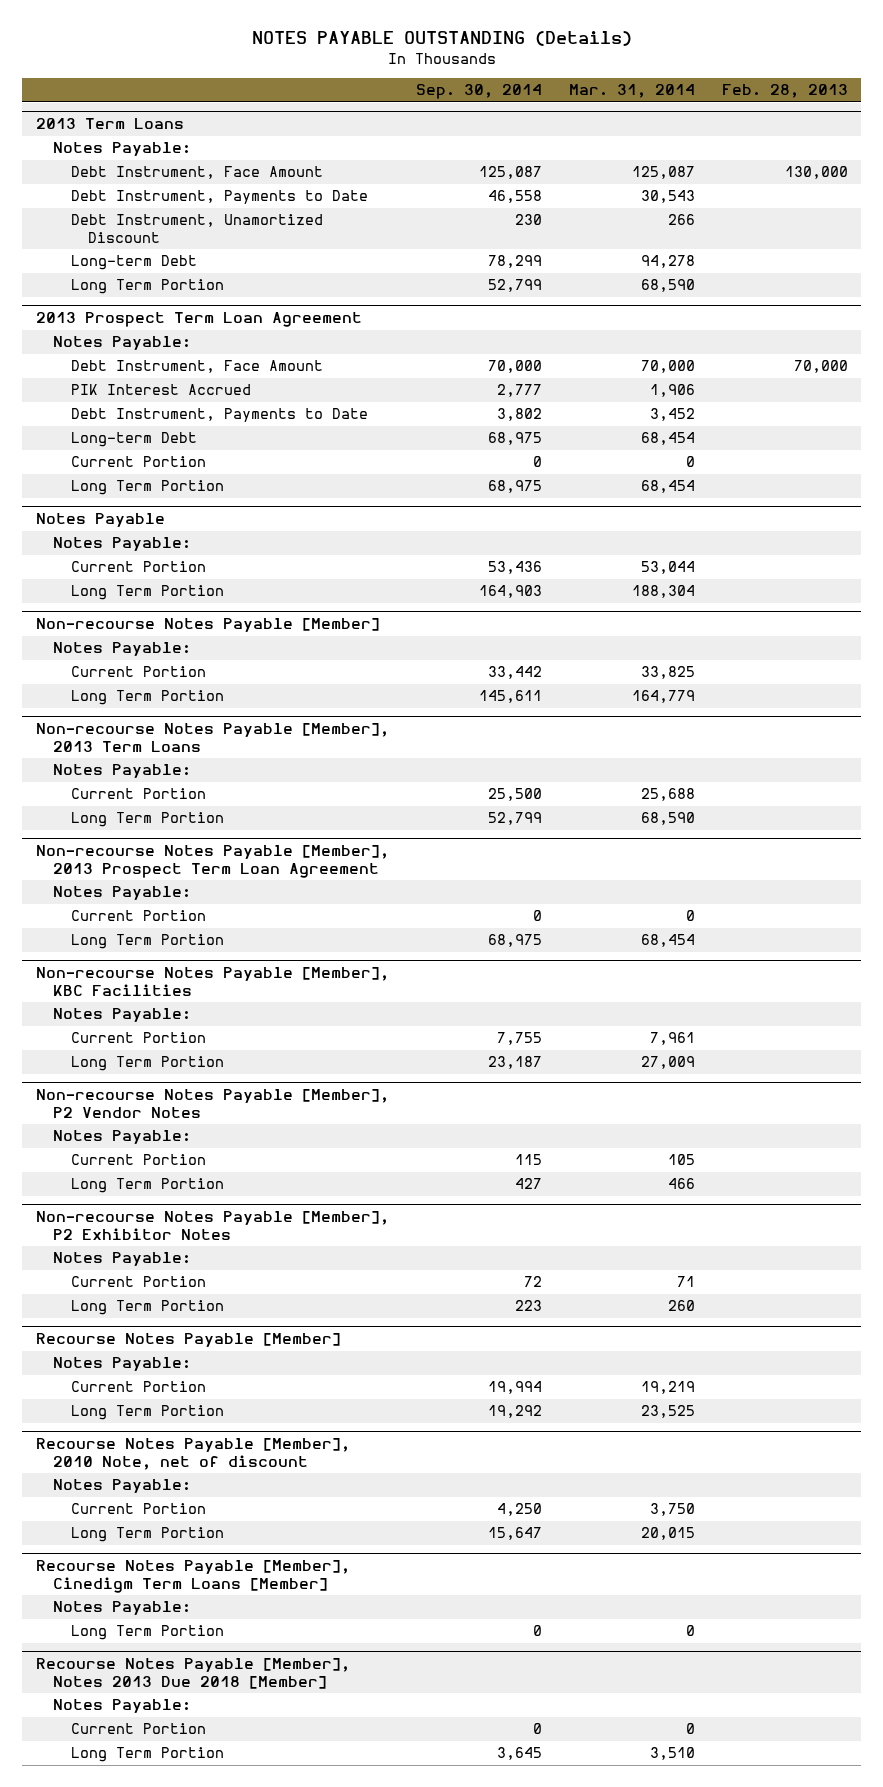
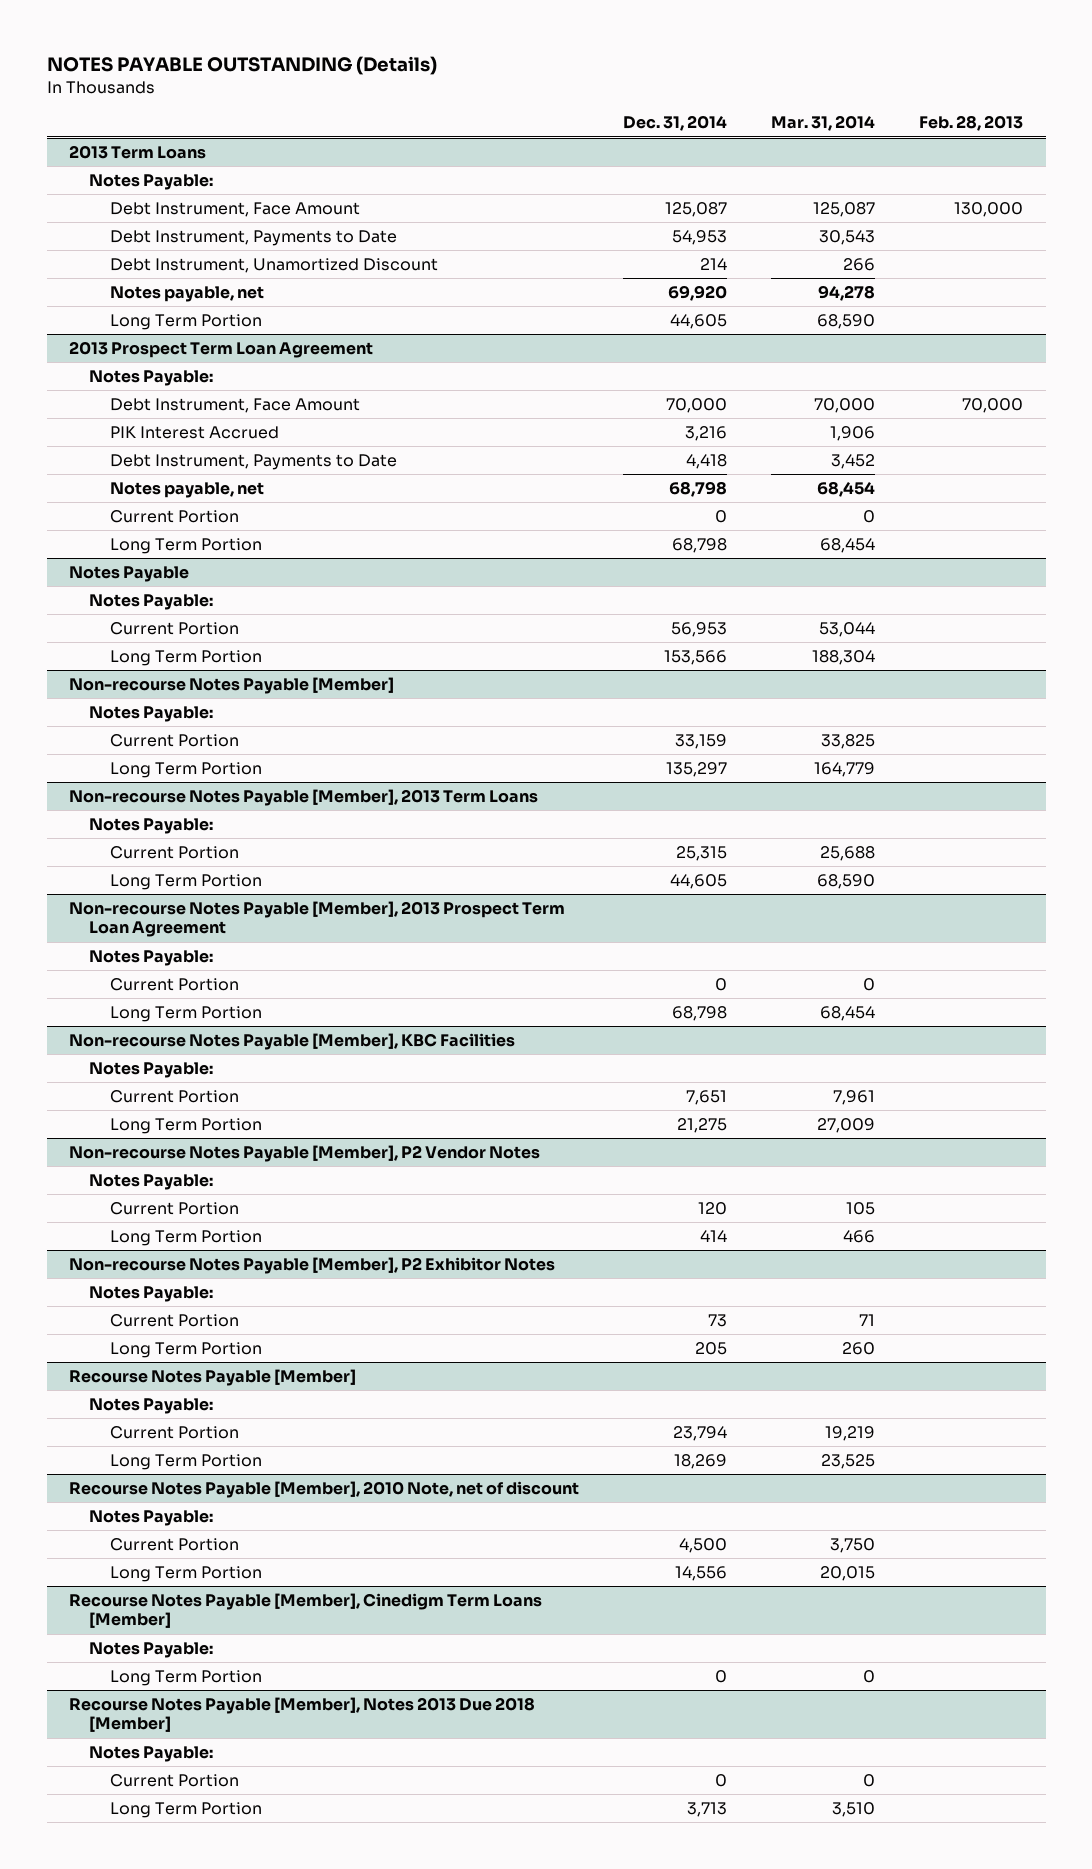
[415,84,542,100] Sep. 30, 2014 -> none
none -> [622,115,727,132] Dec. 31, 2014
[70,255,197,271] Long-term Debt -> [110,285,265,302] Notes payable, net
[70,432,197,448] Long-term Debt -> [110,481,265,498] Notes payable, net

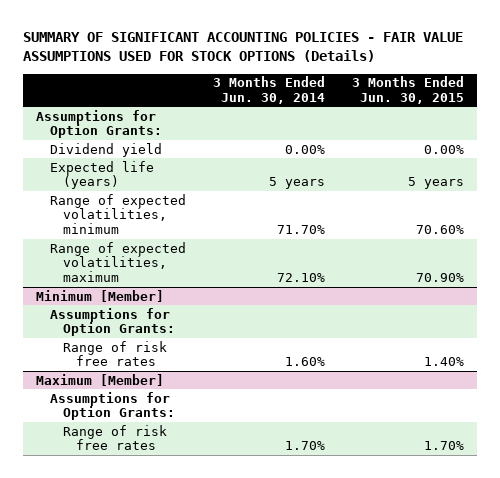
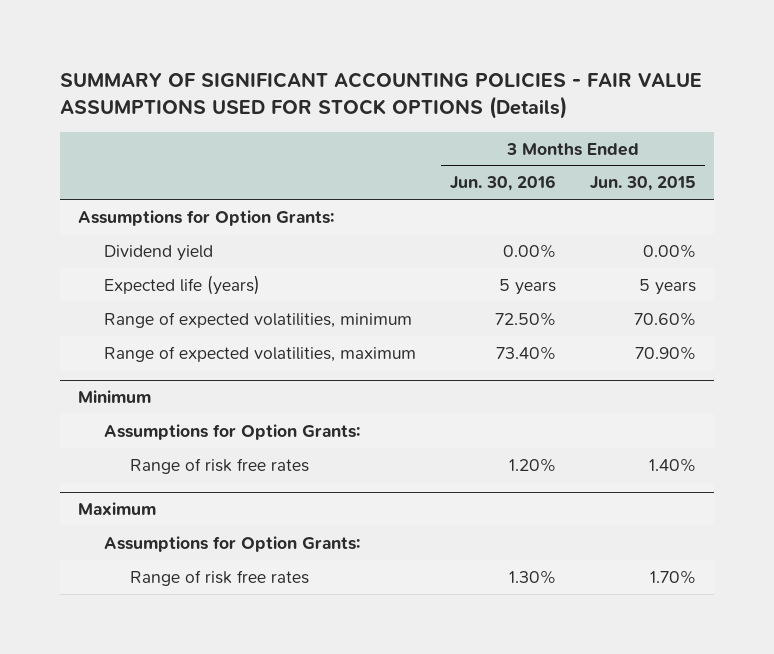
[212,76,325,104] 3 Months Ended Jun. 30, 2014 -> none
none -> [449,175,556,192] Jun. 30, 2016
[36,289,165,302] Minimum [Member] -> [77,390,151,404] Minimum
[36,373,165,386] Maximum [Member] -> [77,502,156,516] Maximum

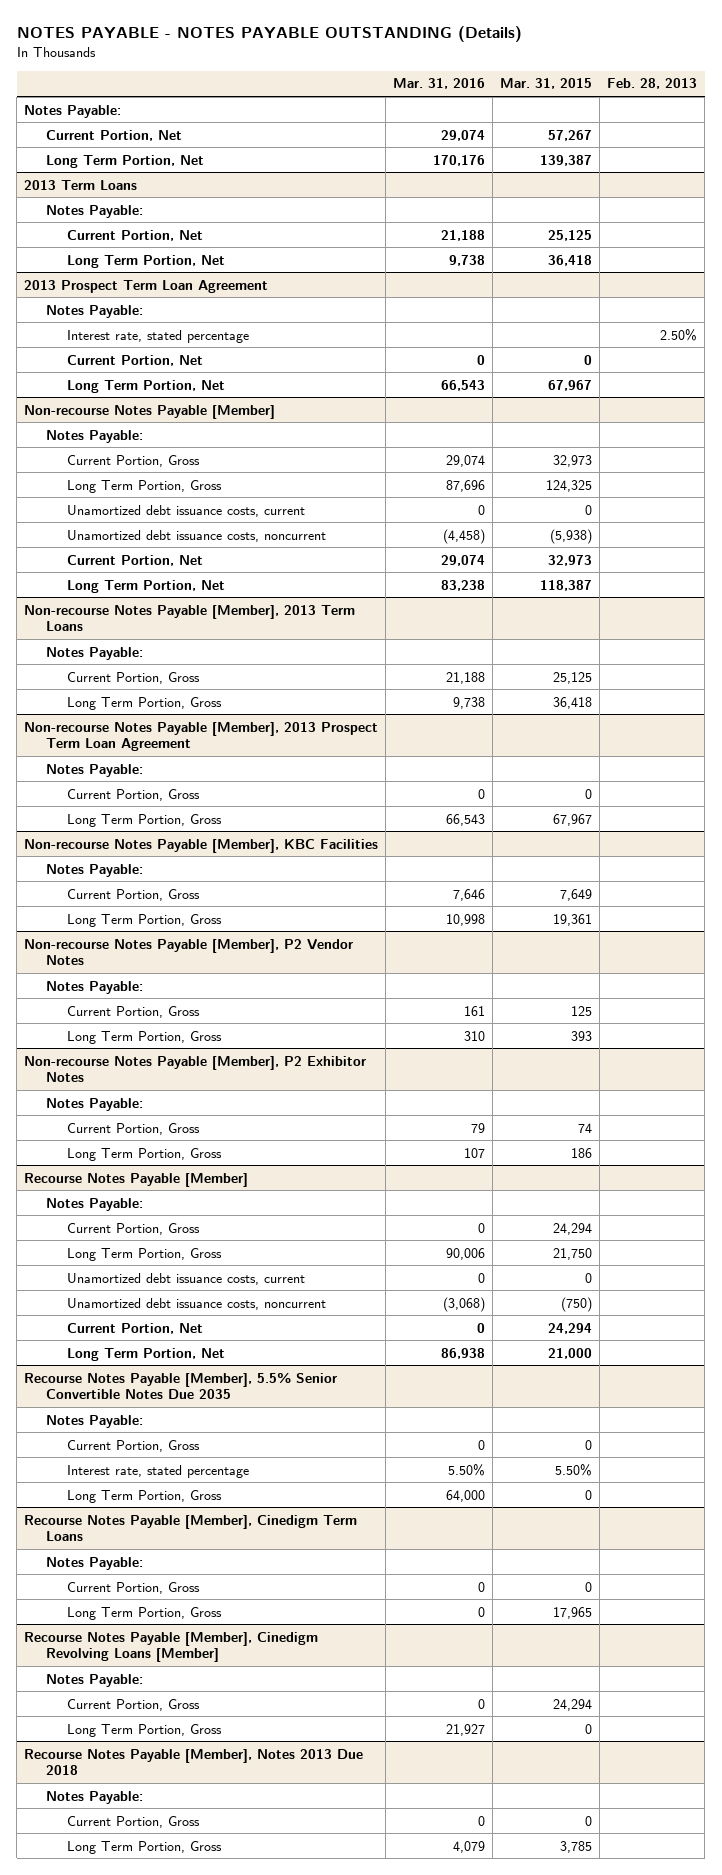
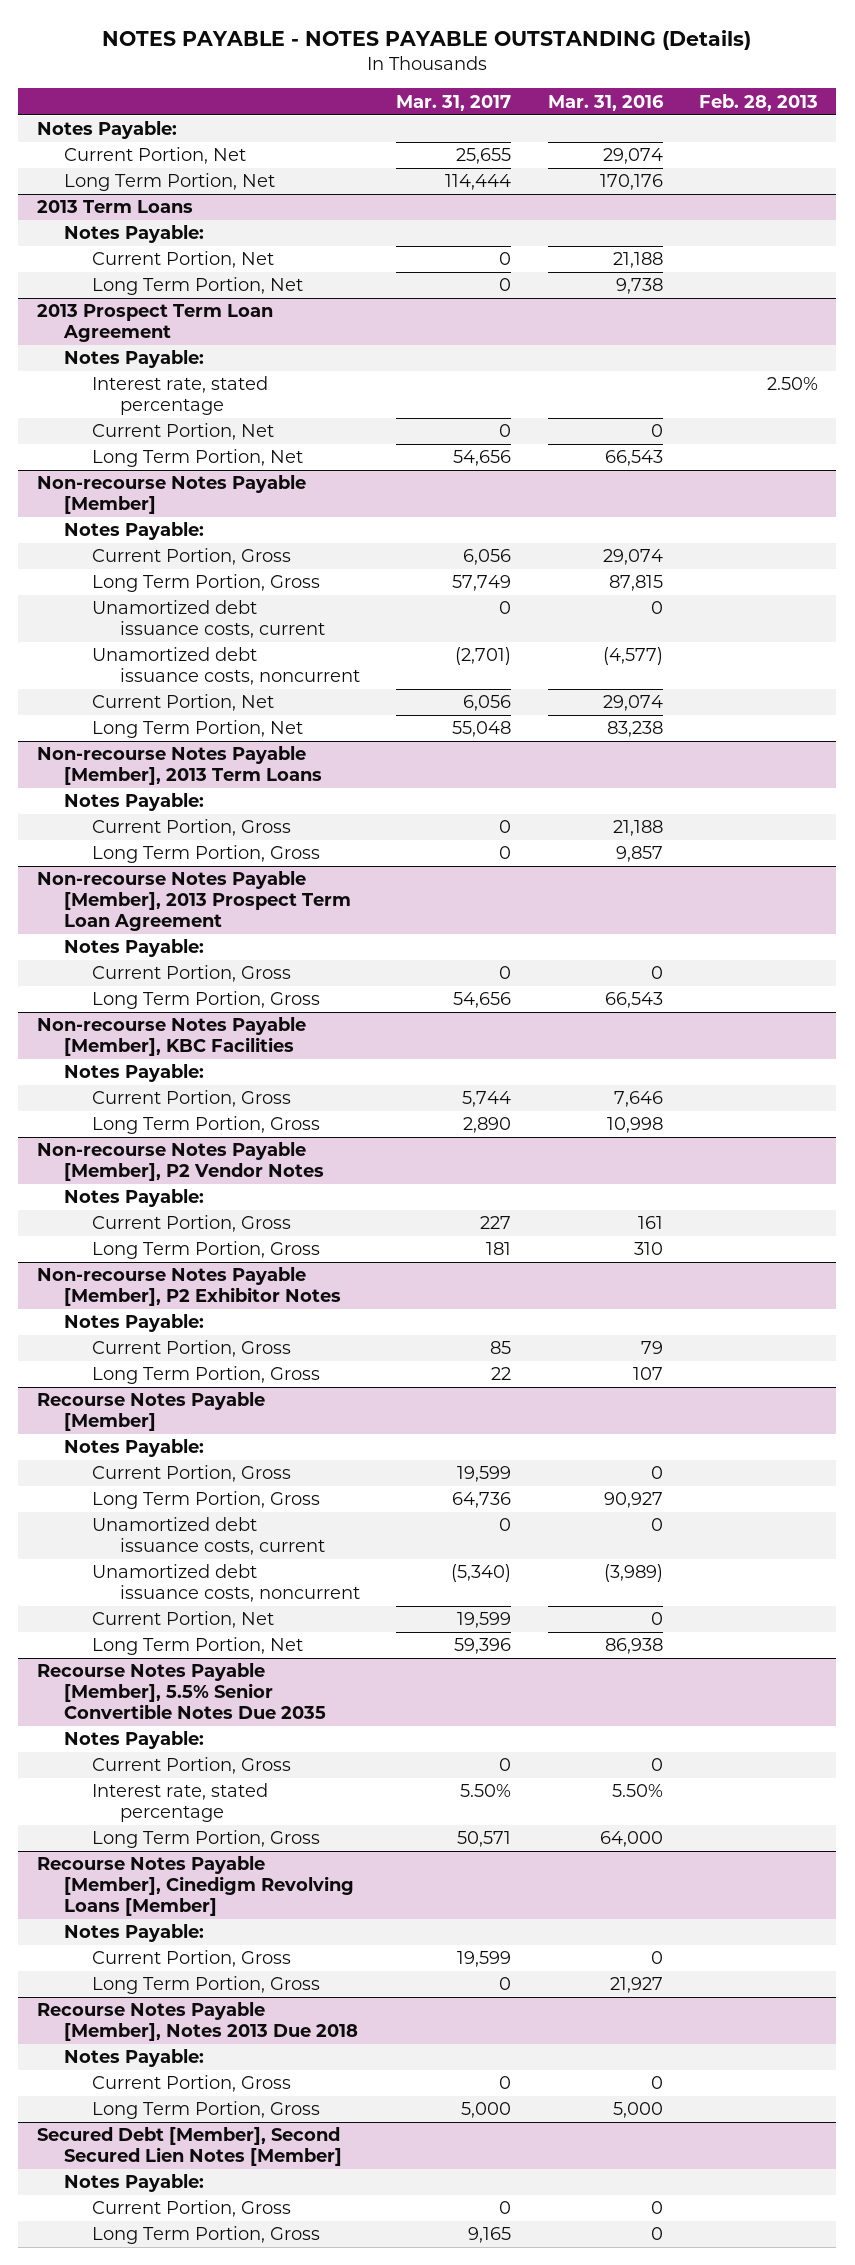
[500,78,593,90] Mar. 31, 2015 -> none
none -> [396,94,512,111] Mar. 31, 2017
[446,479,486,492] 87,696 -> [608,575,663,592] 87,815
[443,528,486,544] (4,458) -> [602,647,663,666] (4,577)
[453,696,486,709] 9,738 -> [615,846,663,863] 9,857
[446,1247,486,1260] 90,006 -> [603,1492,663,1509] 90,927
[443,1296,486,1312] (3,068) -> [603,1564,663,1583] (3,989)
[24,1514,358,1541] Recourse Notes Payable [Member], Cinedigm Term Loans -> none
[45,1556,143,1570] Notes Payable: -> none
[66,1581,200,1594] Current Portion, Gross -> none
[66,1606,222,1620] Long Term Portion, Gross -> none
[453,1840,486,1853] 4,079 -> [612,2102,663,2119] 5,000
none -> [36,2127,343,2167] Secured Debt [Member], Second Secured Lien Notes [Member]
none -> [64,2174,205,2193] Notes Payable:
none -> [92,2200,292,2218] Current Portion, Gross
none -> [92,2226,321,2245] Long Term Portion, Gross

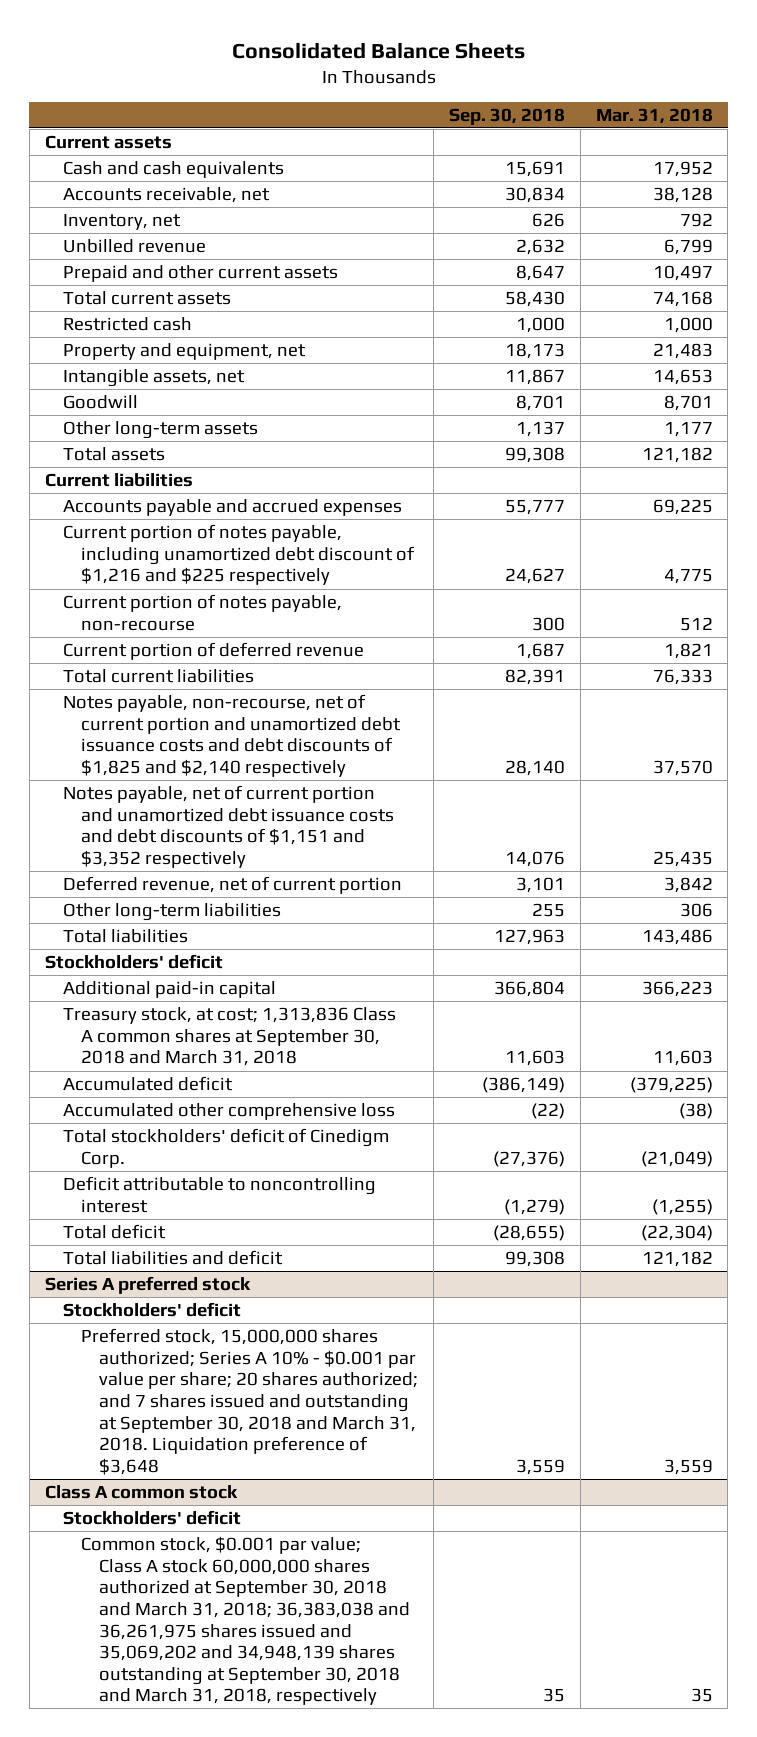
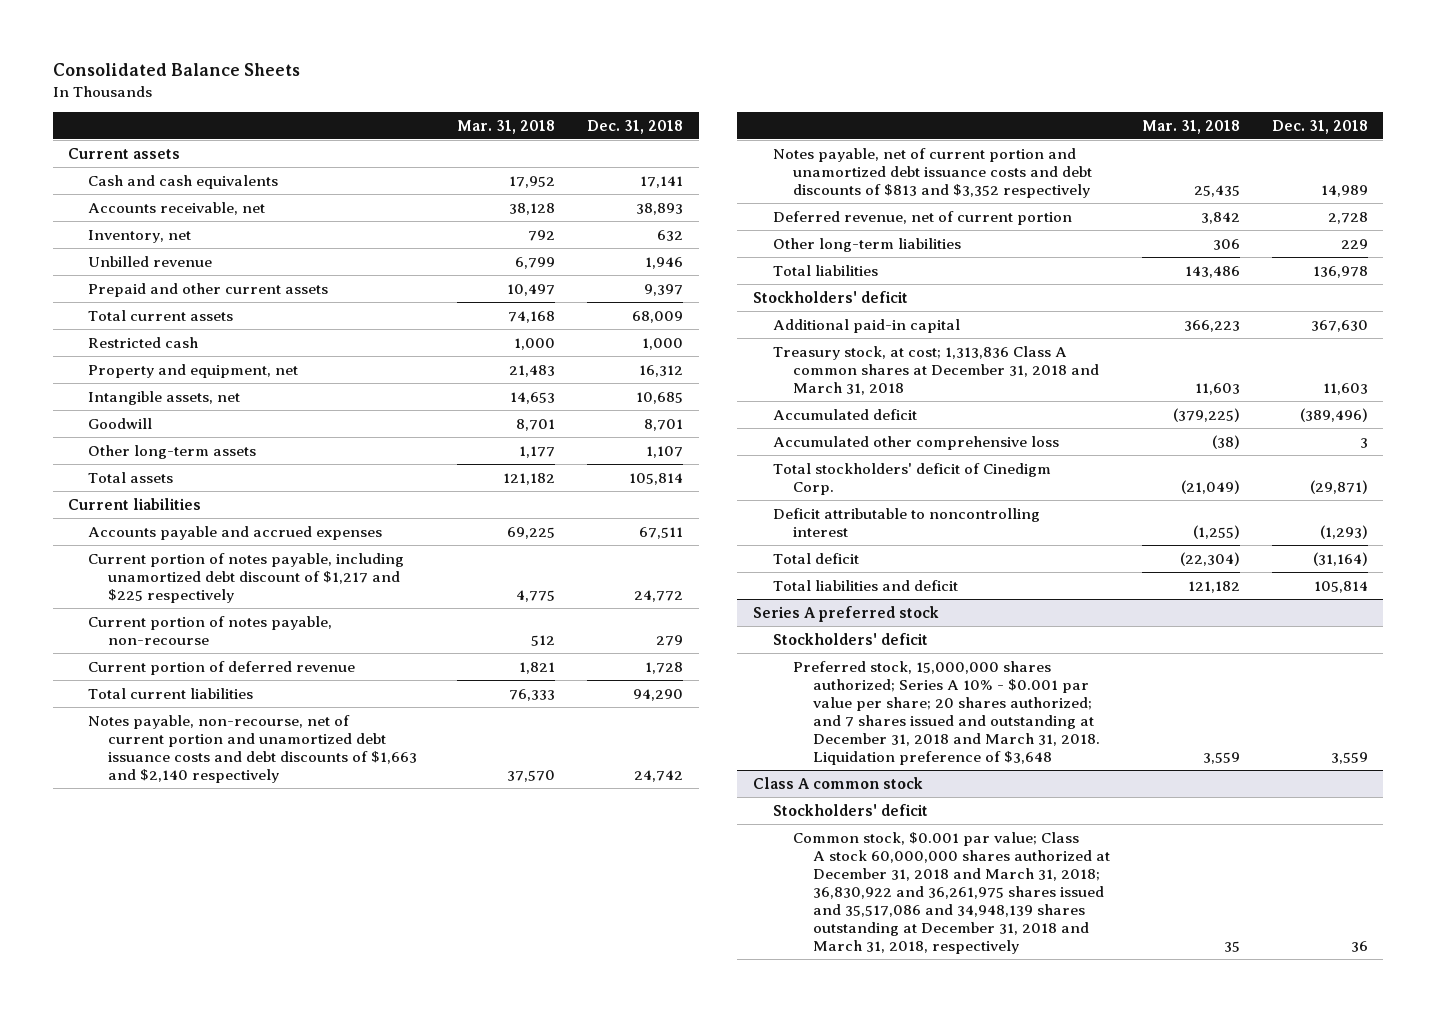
[448,107,565,125] Sep. 30, 2018 -> none
none -> [586,119,683,134] Dec. 31, 2018
[62,524,415,586] Current portion of notes payable, including unamortized debt discount of $1,216 and $225 respectively -> [88,552,405,603] Current portion of notes payable, including unamortized debt discount of $1,217 and $225 respectively
[62,694,401,777] Notes payable, non-recourse, net of current portion and unamortized debt issuance costs and debt discounts of $1,825 and $2,140 respectively -> [88,714,418,783] Notes payable, non-recourse, net of current portion and unamortized debt issuance costs and debt discounts of $1,663 and $2,140 respectively
[62,785,394,868] Notes payable, net of current portion and unamortized debt issuance costs and debt discounts of $1,151 and $3,352 respectively -> [772,147,1092,198] Notes payable, net of current portion and unamortized debt issuance costs and debt discounts of $813 and $3,352 respectively
[62,1007,396,1067] Treasury stock, at cost; 1,313,836 Class A common shares at September 30, 2018 and March 31, 2018 -> [772,345,1099,395] Treasury stock, at cost; 1,313,836 Class A common shares at December 31, 2018 and March 31, 2018
[80,1328,419,1475] Preferred stock, 15,000,000 shares authorized; Series A 10% - $0.001 par value per share; 20 shares authorized; and 7 shares issued and outstanding at September 30, 2018 and March 31, 2018. Liquidation preference of $3,648 -> [792,660,1100,765] Preferred stock, 15,000,000 shares authorized; Series A 10% - $0.001 par value per share; 20 shares authorized; and 7 shares issued and outstanding at December 31, 2018 and March 31, 2018. Liquidation preference of $3,648
[80,1536,411,1706] Common stock, $0.001 par value; Class A stock 60,000,000 shares authorized at September 30, 2018 and March 31, 2018; 36,383,038 and 36,261,975 shares issued and 35,069,202 and 34,948,139 shares outstanding at September 30, 2018 and March 31, 2018, respectively -> [792,831,1110,954] Common stock, $0.001 par value; Class A stock 60,000,000 shares authorized at December 31, 2018 and March 31, 2018; 36,830,922 and 36,261,975 shares issued and 35,517,086 and 34,948,139 shares outstanding at December 31, 2018 and March 31, 2018, respectively

